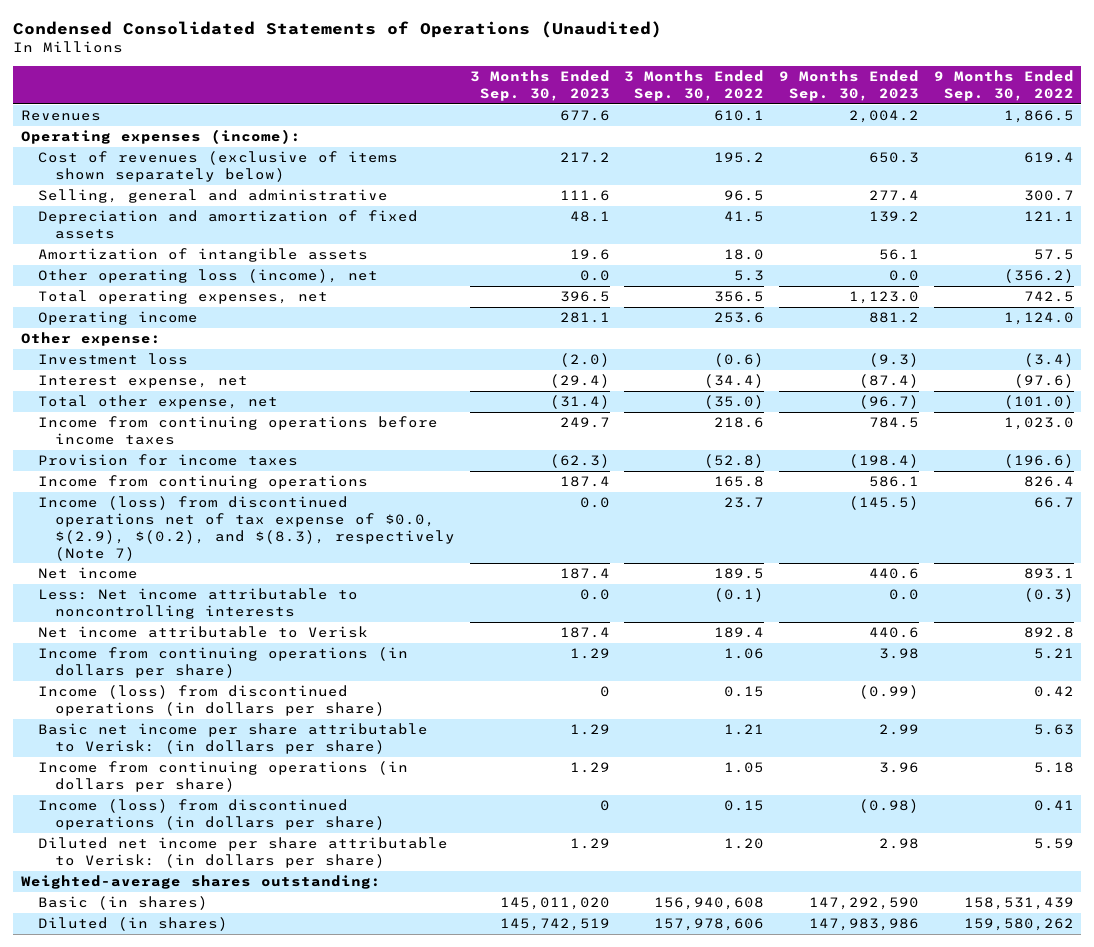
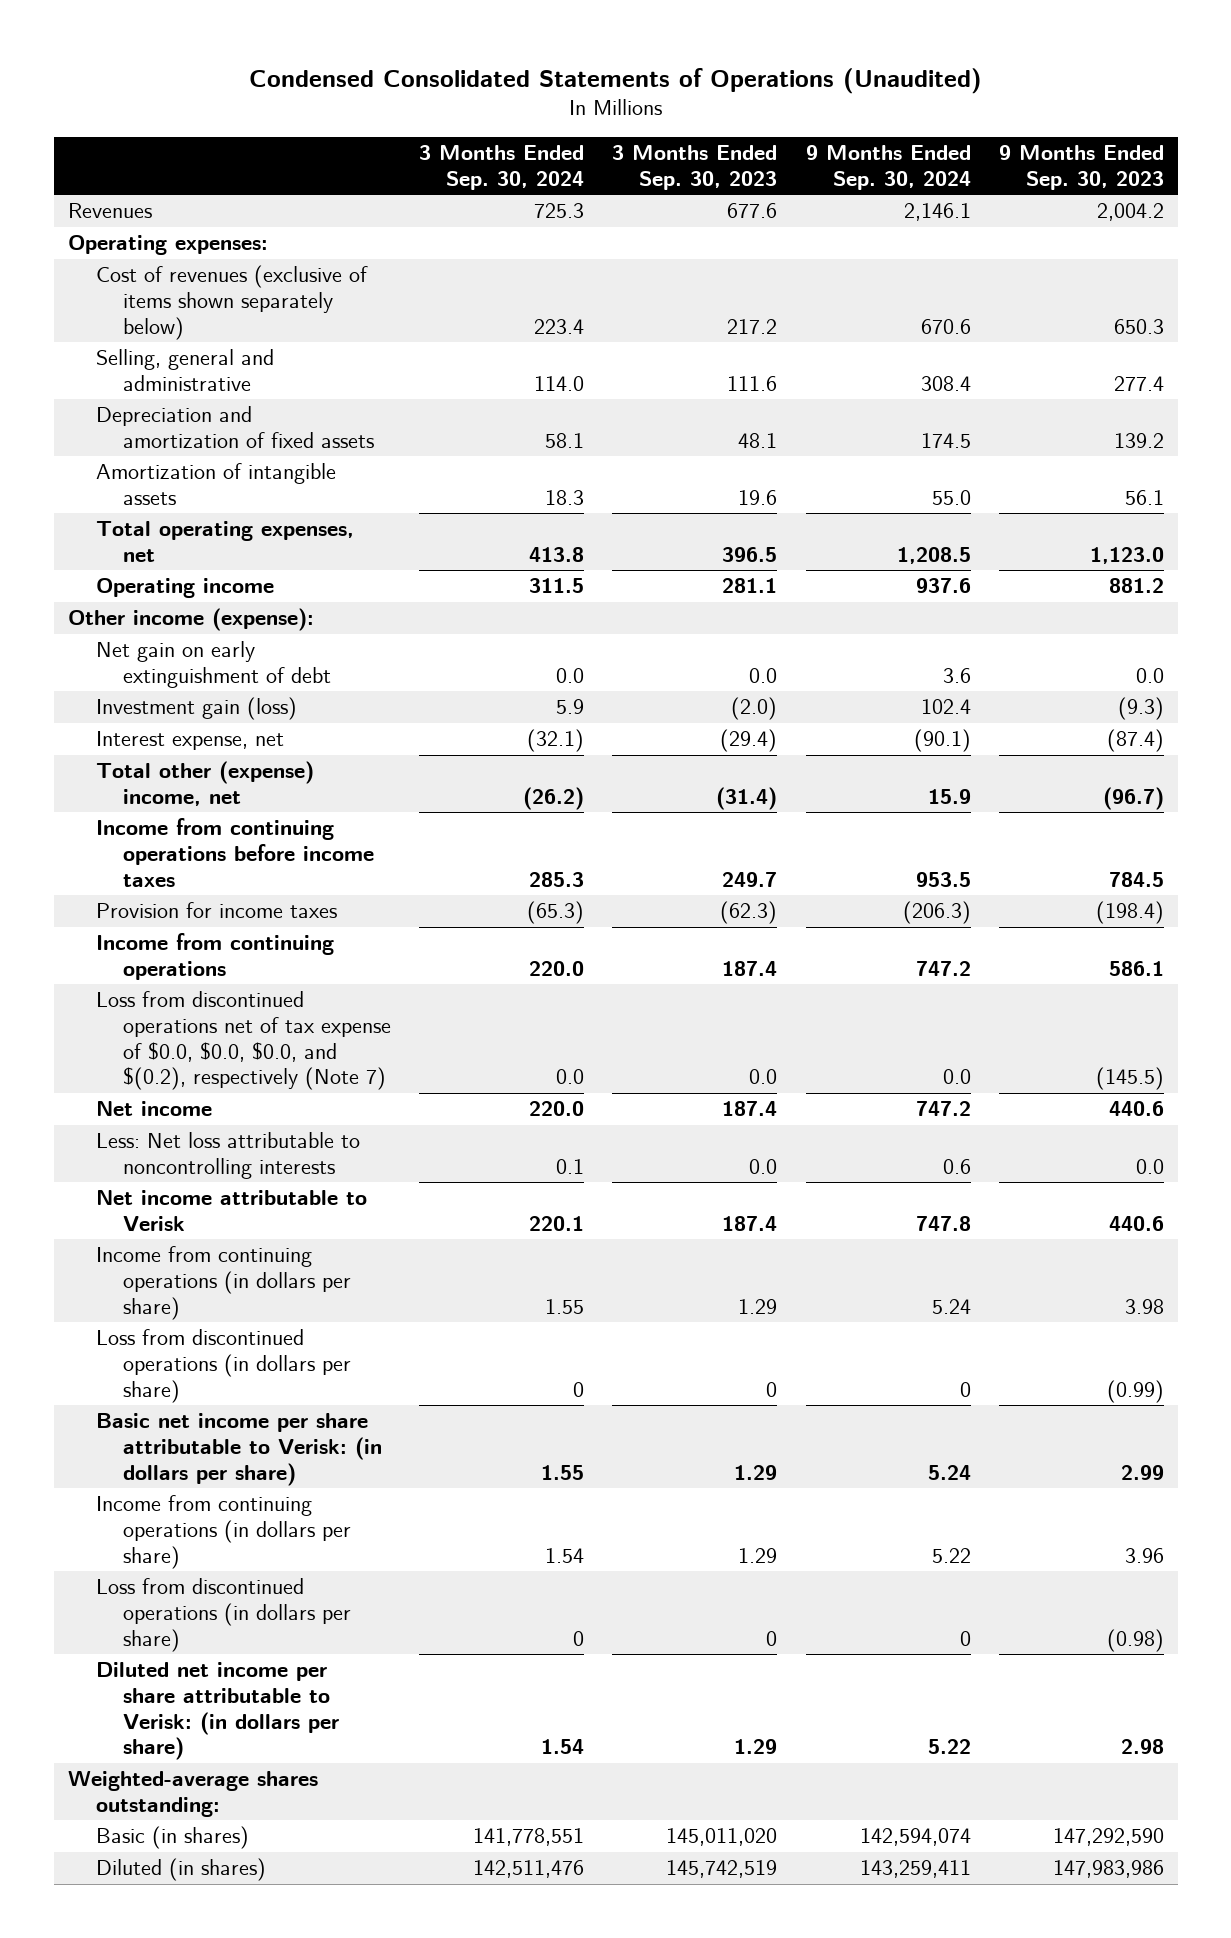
[624,70,765,102] 3 Months Ended Sep. 30, 2022 -> none
[933,70,1074,102] 9 Months Ended Sep. 30, 2022 -> none
none -> [419,144,585,190] 3 Months Ended Sep. 30, 2024
none -> [805,144,971,190] 9 Months Ended Sep. 30, 2024
[20,129,301,145] Operating expenses (income): -> [67,235,268,256] Operating expenses:
[37,269,378,284] Other operating loss (income), net -> none
[20,332,161,347] Other expense: -> [67,608,314,632] Other income (expense):
none -> [95,641,332,688] Net gain on early extinguishment of debt
[37,353,188,366] Investment loss -> [95,697,297,721] Investment gain (loss)
[37,395,278,410] Total other expense, net -> [95,761,314,806] Total other (expense) income, net
[37,496,455,561] Income (loss) from discontinued operations net of tax expense of $0.0, $(2.9), $(0.2), and $(8.3), respectively (Note 7) -> [95,991,392,1091] Loss from discontinued operations net of tax expense of $0.0, $0.0, $0.0, and $(0.2), respectively (Note 7)
[37,588,358,620] Less: Net income attributable to noncontrolling interests -> [95,1132,360,1179] Less: Net loss attributable to noncontrolling interests
[37,685,385,717] Income (loss) from discontinued operations (in dollars per share) -> [95,1329,352,1403] Loss from discontinued operations (in dollars per share)
[37,799,385,831] Income (loss) from discontinued operations (in dollars per share) -> [95,1578,352,1652] Loss from discontinued operations (in dollars per share)

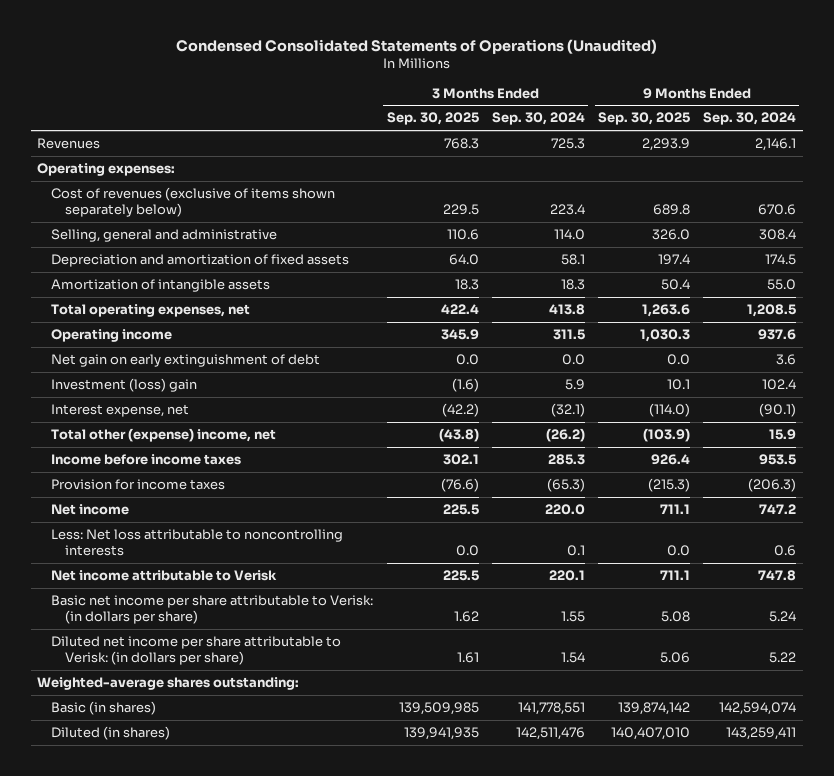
[612,144,778,190] 3 Months Ended Sep. 30, 2023 -> none
[998,144,1164,190] 9 Months Ended Sep. 30, 2023 -> none
none -> [386,112,479,126] Sep. 30, 2025
none -> [597,112,690,126] Sep. 30, 2025
[67,608,314,632] Other income (expense): -> none
[95,697,297,721] Investment gain (loss) -> [51,378,198,393] Investment (loss) gain
[95,818,375,887] Income from continuing operations before income taxes -> [51,454,242,466] Income before income taxes
[95,933,334,980] Income from continuing operations -> none
[95,991,392,1091] Loss from discontinued operations net of tax expense of $0.0, $0.0, $0.0, and $(0.2), respectively (Note 7) -> none
[95,1246,352,1320] Income from continuing operations (in dollars per share) -> none
[95,1329,352,1403] Loss from discontinued operations (in dollars per share) -> none
[95,1495,352,1569] Income from continuing operations (in dollars per share) -> none
[95,1578,352,1652] Loss from discontinued operations (in dollars per share) -> none

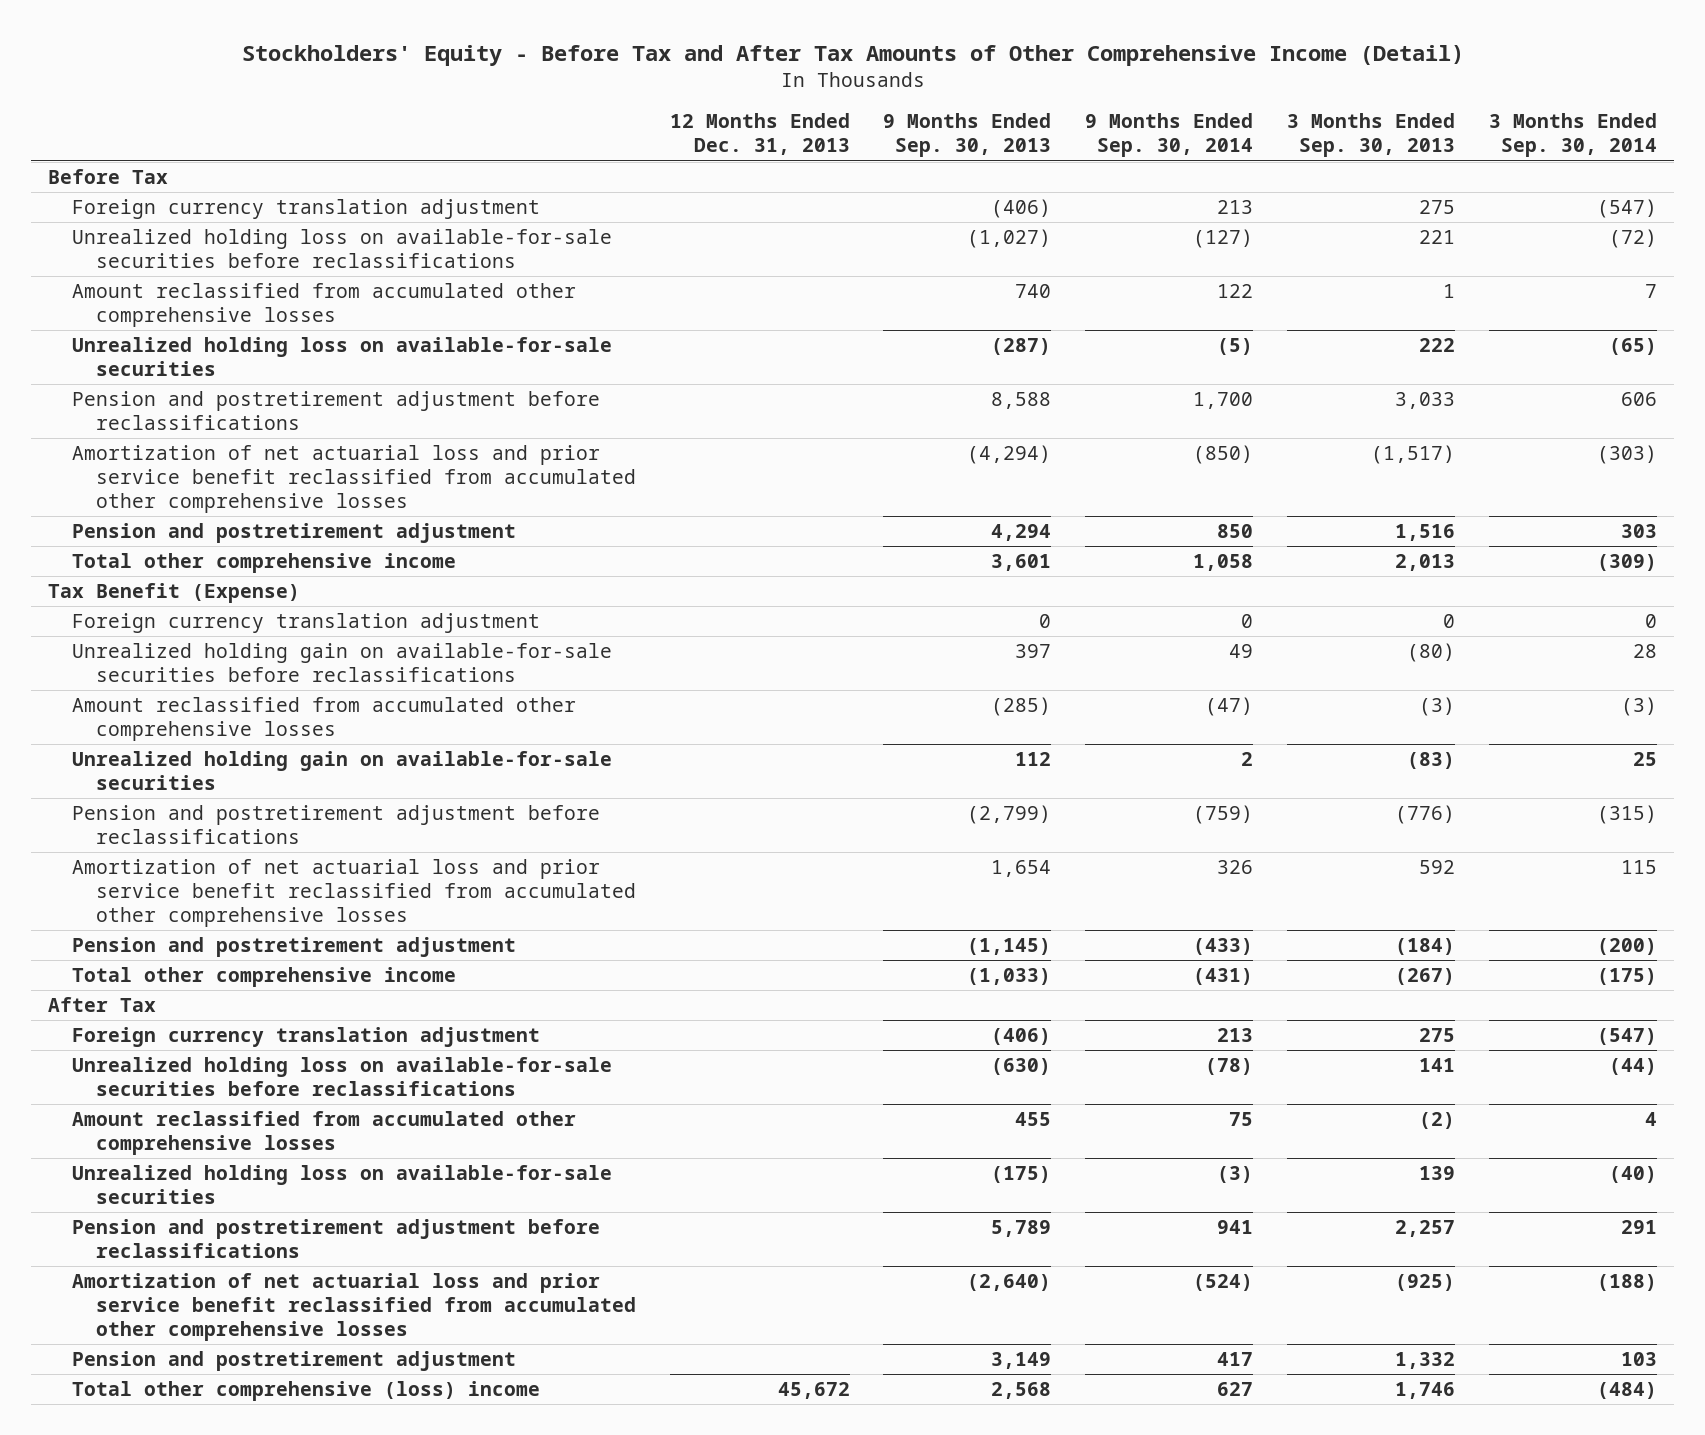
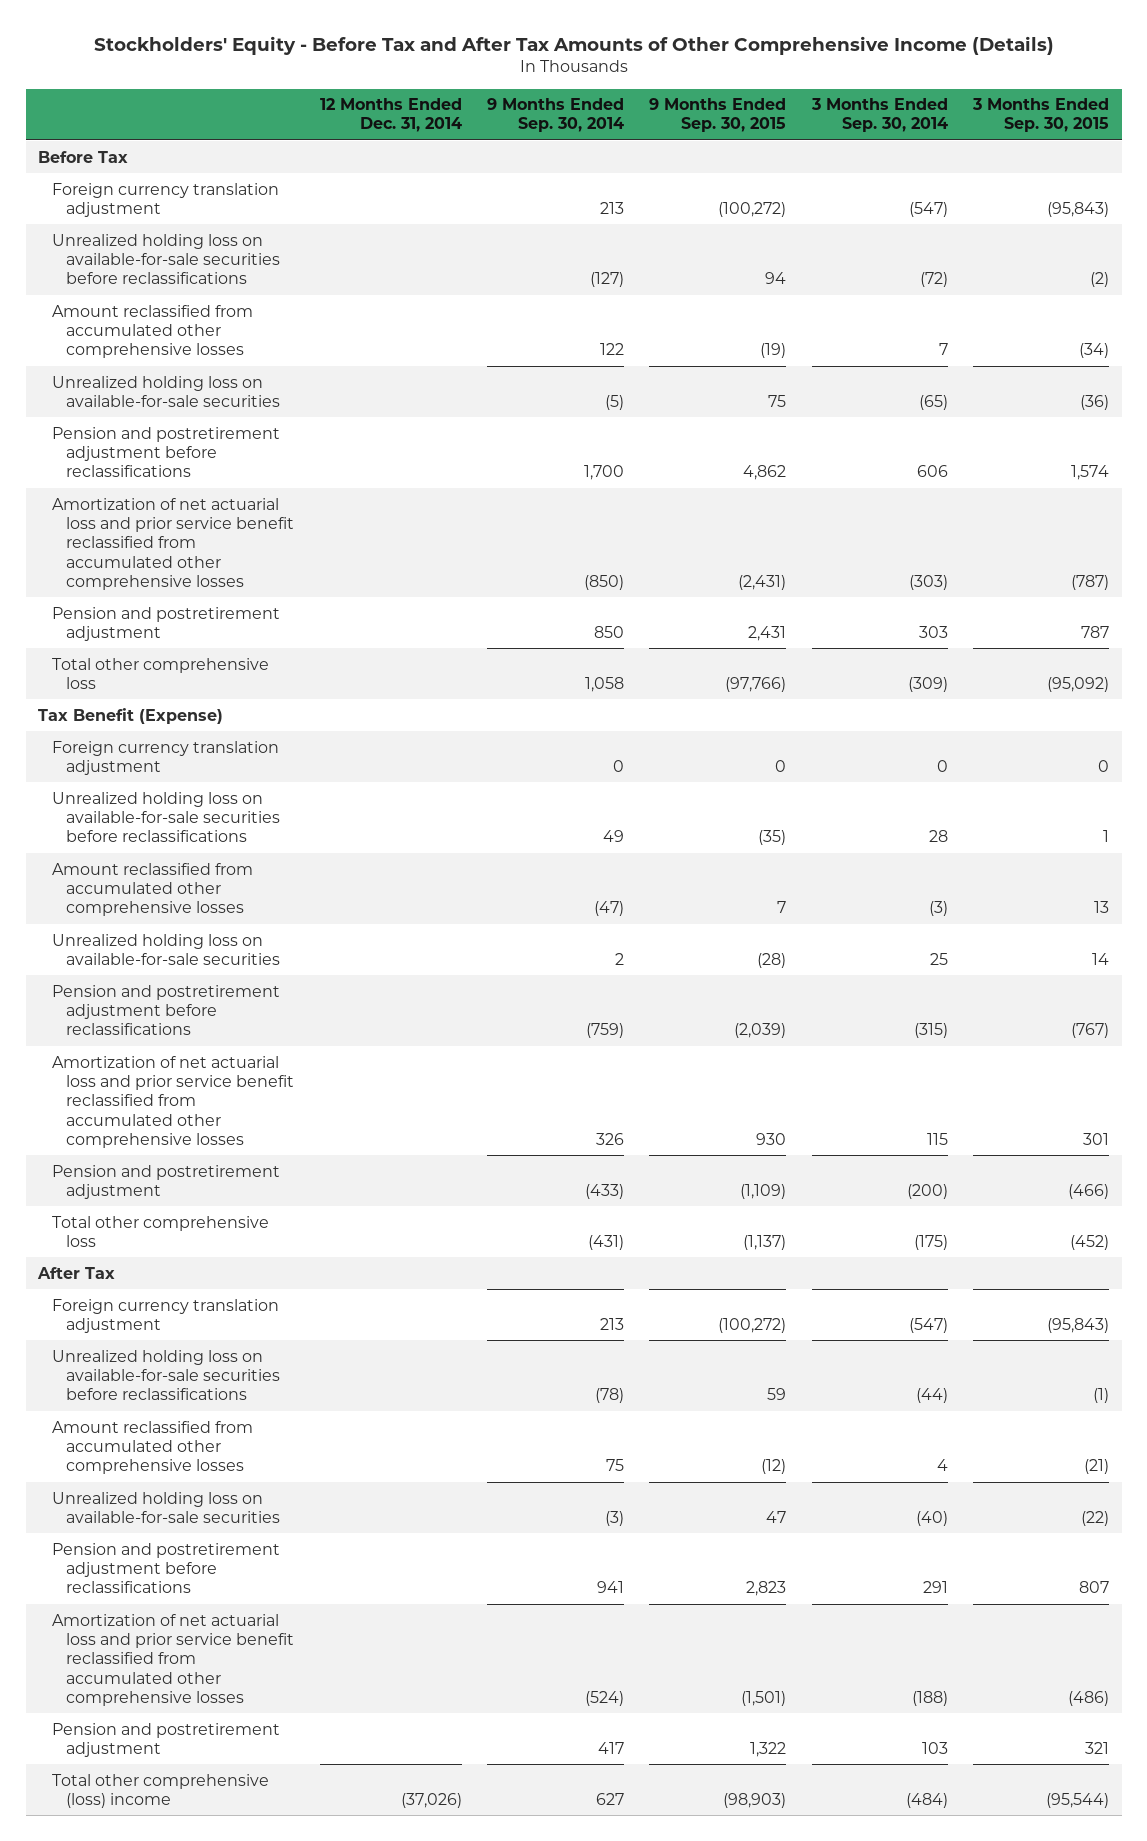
[241,45,1464,67] Stockholders' Equity - Before Tax and After Tax Amounts of Other Comprehensive Income (Detail) -> [93,35,1054,55] Stockholders' Equity - Before Tax and After Tax Amounts of Other Comprehensive Income (Details)
[669,113,850,156] 12 Months Ended Dec. 31, 2013 -> none
[883,113,1052,158] 9 Months Ended Sep. 30, 2013 -> none
[1287,113,1456,158] 3 Months Ended Sep. 30, 2013 -> none
none -> [319,98,462,133] 12 Months Ended Dec. 31, 2014
none -> [649,98,787,133] 9 Months Ended Sep. 30, 2015
none -> [972,98,1110,133] 3 Months Ended Sep. 30, 2015
[71,552,456,573] Total other comprehensive income -> [52,657,270,689] Total other comprehensive loss
[71,642,612,683] Unrealized holding gain on available-for-sale securities before reclassifications -> [52,791,281,843] Unrealized holding loss on available-for-sale securities before reclassifications
[71,750,612,791] Unrealized holding gain on available-for-sale securities -> [52,933,281,965] Unrealized holding loss on available-for-sale securities
[71,966,456,987] Total other comprehensive income -> [52,1215,270,1247] Total other comprehensive loss

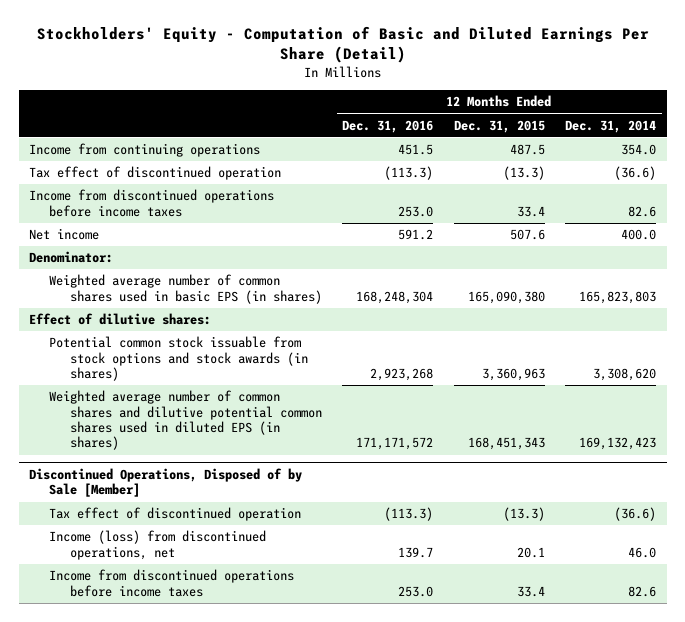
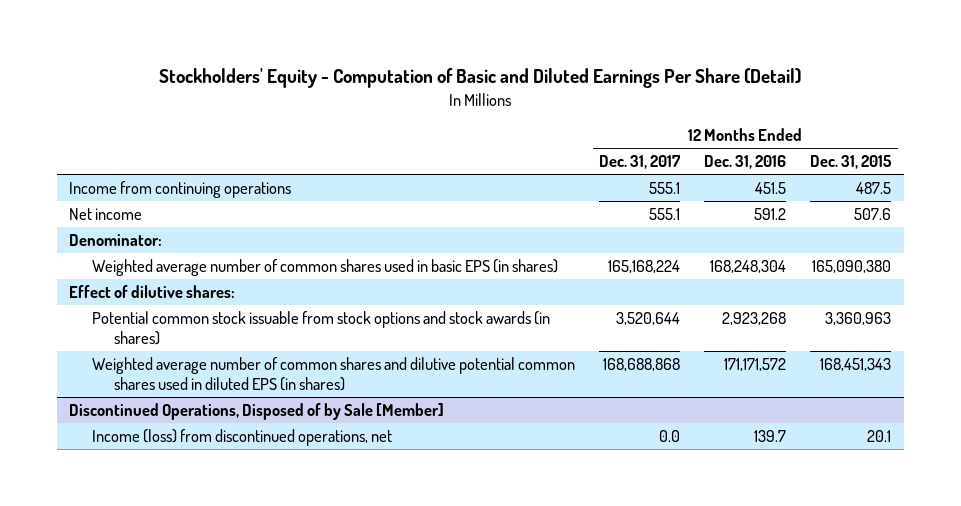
[565,119,657,133] Dec. 31, 2014 -> none
none -> [599,155,682,170] Dec. 31, 2017
[28,166,281,181] Tax effect of discontinued operation -> none
[28,189,274,217] Income from discontinued operations before income taxes -> none
[49,507,302,522] Tax effect of discontinued operation -> none
[49,569,295,597] Income from discontinued operations before income taxes -> none

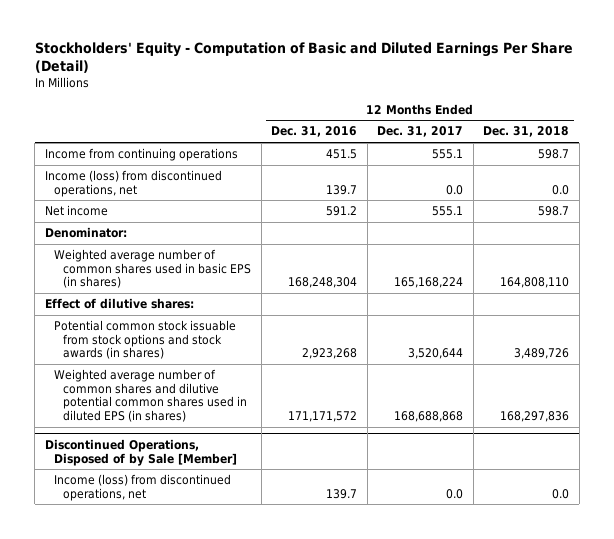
[810,155,893,170] Dec. 31, 2015 -> none
none -> [483,126,570,138] Dec. 31, 2018
none -> [44,170,222,197] Income (loss) from discontinued operations, net

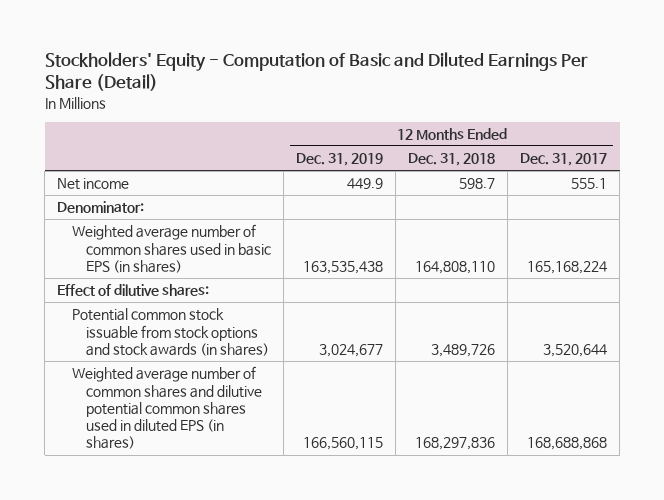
[271,126,358,138] Dec. 31, 2016 -> none
none -> [296,153,384,167] Dec. 31, 2019
[44,148,238,162] Income from continuing operations -> none
[44,170,222,197] Income (loss) from discontinued operations, net -> none
[44,438,237,466] Discontinued Operations, Disposed of by Sale [Member] -> none
[53,474,231,501] Income (loss) from discontinued operations, net -> none

